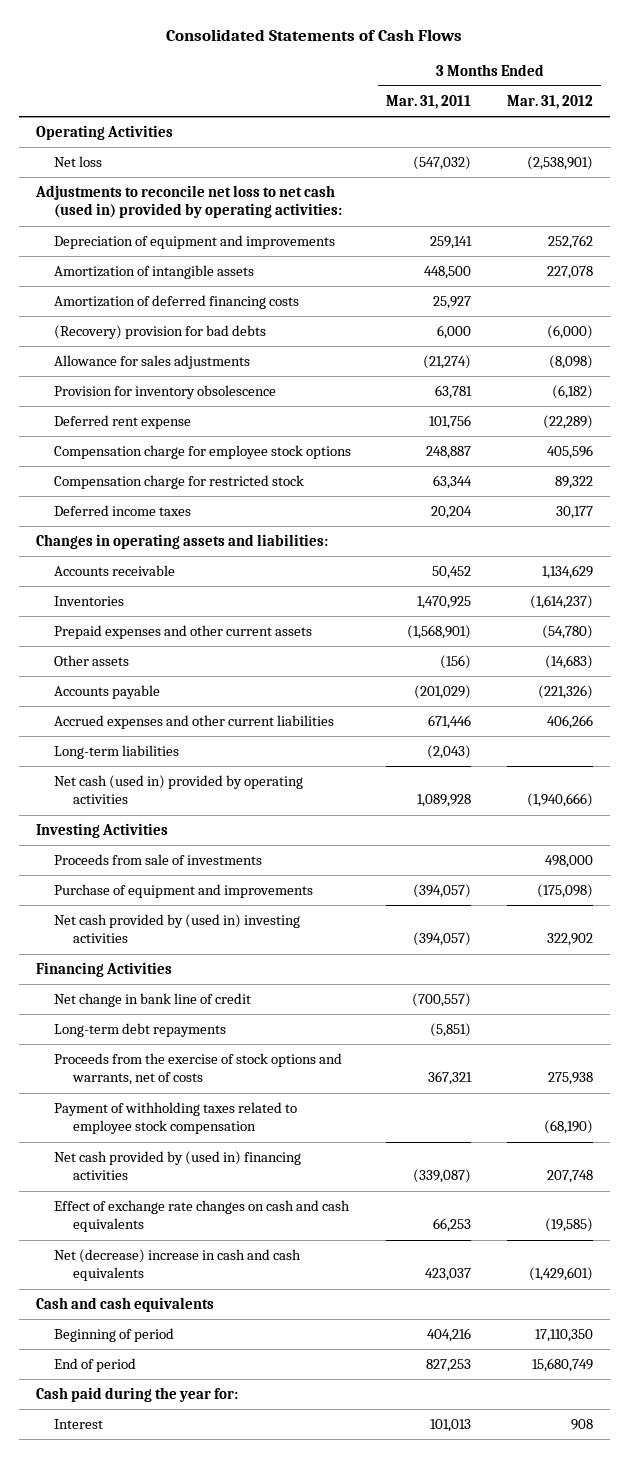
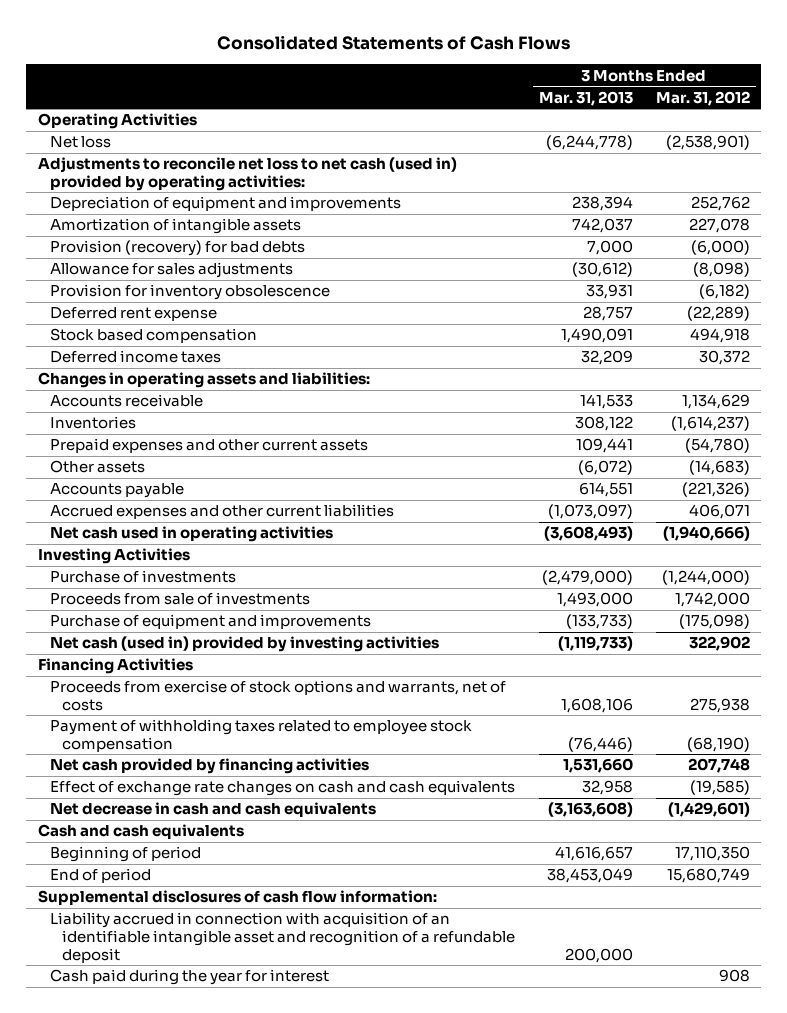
[386,94,472,109] Mar. 31, 2011 -> none
none -> [538,90,633,106] Mar. 31, 2013
[54,295,300,310] Amortization of deferred financing costs -> none
[54,325,267,340] (Recovery) provision for bad debts -> [50,240,306,257] Provision (recovery) for bad debts
[54,445,352,460] Compensation charge for employee stock options -> none
[54,475,305,490] Compensation charge for restricted stock -> none
none -> [50,328,258,344] Stock based compensation
[555,506,593,520] 30,177 -> [698,350,750,366] 30,372
[54,745,180,760] Long-term liabilities -> none
[546,715,593,730] 406,266 -> [688,504,750,520] 406,071
[54,775,304,805] Net cash (used in) provided by operating activities -> [50,526,334,543] Net cash used in operating activities
none -> [50,570,237,584] Purchase of investments
[544,855,593,869] 498,000 -> [674,592,750,608] 1,742,000
[54,914,301,944] Net cash provided by (used in) investing activities -> [50,636,440,653] Net cash (used in) provided by investing activities
[54,993,252,1008] Net change in bank line of credit -> none
[54,1023,227,1038] Long-term debt repayments -> none
[54,1053,343,1086] Proceeds from the exercise of stock options and warrants, net of costs -> [50,680,507,711] Proceeds from exercise of stock options and warrants, net of costs
[54,1151,302,1181] Net cash provided by (used in) financing activities -> [50,758,370,775] Net cash provided by financing activities
[54,1249,302,1282] Net (decrease) increase in cash and cash equivalents -> [50,802,377,818] Net decrease in cash and cash equivalents
[36,1387,239,1403] Cash paid during the year for: -> none
none -> [37,890,437,906] Supplemental disclosures of cash flow information:
none -> [50,912,516,963] Liability accrued in connection with acquisition of an identifiable intangible asset and recognition of a refundable deposit
[54,1419,104,1430] Interest -> [50,969,330,986] Cash paid during the year for interest

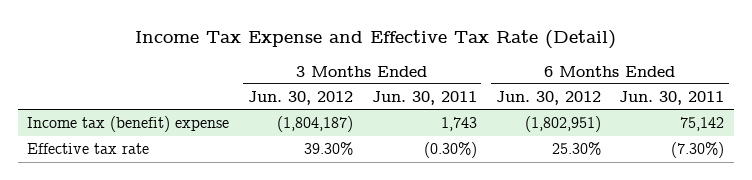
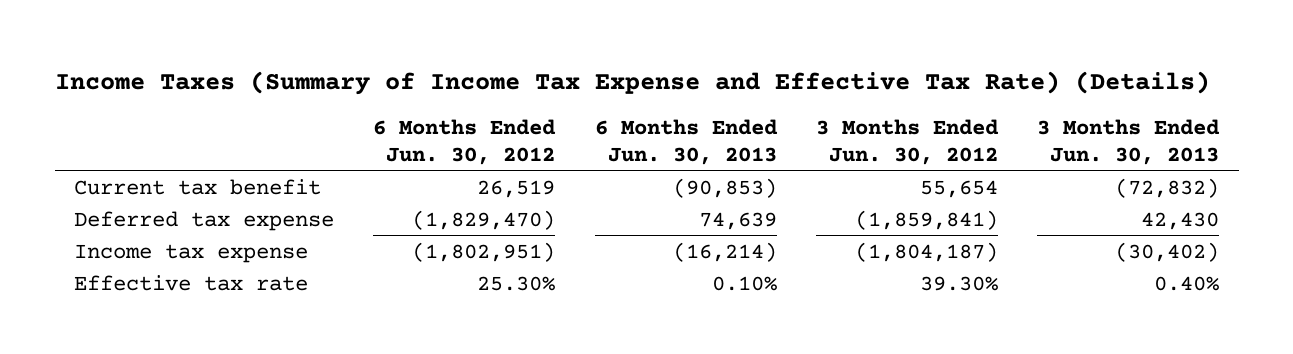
[134,29,616,49] Income Tax Expense and Effective Tax Rate (Detail) -> [54,71,1210,96] Income Taxes (Summary of Income Tax Expense and Effective Tax Rate) (Details)
[371,91,477,106] Jun. 30, 2011 -> none
[619,91,725,106] Jun. 30, 2011 -> none
none -> [594,119,778,165] 6 Months Ended Jun. 30, 2013
none -> [1037,119,1221,165] 3 Months Ended Jun. 30, 2013
none -> [74,178,322,195] Current tax benefit
none -> [74,210,335,231] Deferred tax expense
[27,116,230,133] Income tax (benefit) expense -> [74,243,309,263] Income tax expense

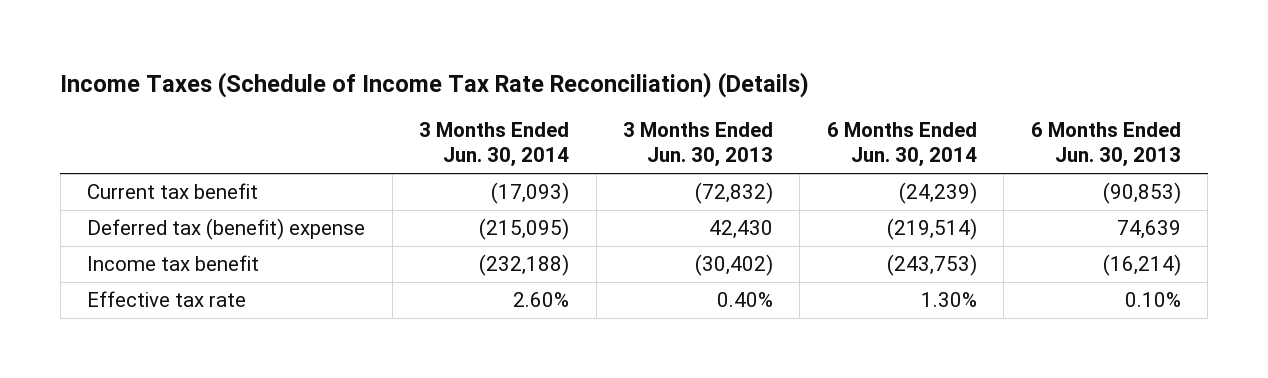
[54,71,1210,96] Income Taxes (Summary of Income Tax Expense and Effective Tax Rate) (Details) -> [60,71,810,98] Income Taxes (Schedule of Income Tax Rate Reconciliation) (Details)
[373,119,557,165] 6 Months Ended Jun. 30, 2012 -> none
[815,119,999,165] 3 Months Ended Jun. 30, 2012 -> none
none -> [419,122,570,168] 3 Months Ended Jun. 30, 2014
none -> [826,122,977,168] 6 Months Ended Jun. 30, 2014
[74,210,335,231] Deferred tax expense -> [87,218,366,241] Deferred tax (benefit) expense
[74,243,309,263] Income tax expense -> [87,255,260,272] Income tax benefit

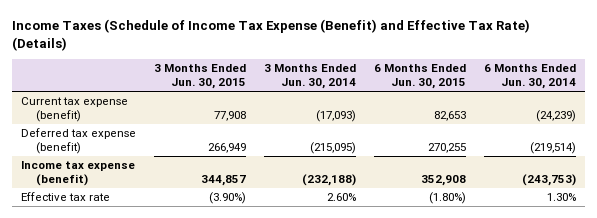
[60,71,810,98] Income Taxes (Schedule of Income Tax Rate Reconciliation) (Details) -> [12,19,531,51] Income Taxes (Schedule of Income Tax Expense (Benefit) and Effective Tax Rate) (Details)
[622,122,773,168] 3 Months Ended Jun. 30, 2013 -> none
[1030,122,1181,168] 6 Months Ended Jun. 30, 2013 -> none
none -> [154,64,247,90] 3 Months Ended Jun. 30, 2015
none -> [374,64,467,90] 6 Months Ended Jun. 30, 2015
[87,183,259,200] Current tax benefit -> [21,97,129,123] Current tax expense (benefit)
[87,218,366,241] Deferred tax (benefit) expense -> [21,128,137,155] Deferred tax expense (benefit)
[87,255,260,272] Income tax benefit -> [21,161,136,187] Income tax expense (benefit)

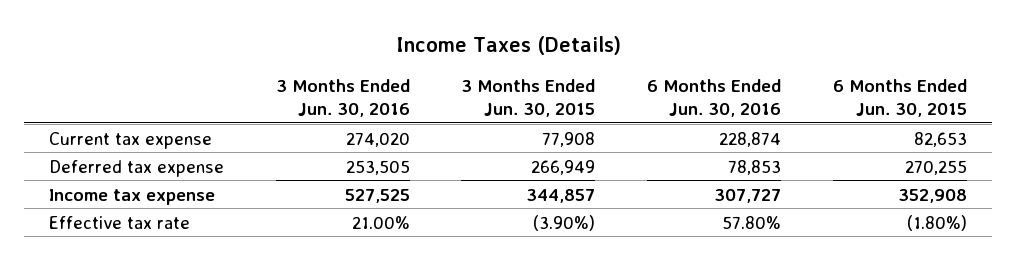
[12,19,531,51] Income Taxes (Schedule of Income Tax Expense (Benefit) and Effective Tax Rate) (Details) -> [395,36,621,56] Income Taxes (Details)
[264,64,357,90] 3 Months Ended Jun. 30, 2014 -> none
[483,64,576,90] 6 Months Ended Jun. 30, 2014 -> none
none -> [275,78,410,117] 3 Months Ended Jun. 30, 2016
none -> [647,78,782,117] 6 Months Ended Jun. 30, 2016
[21,97,129,123] Current tax expense (benefit) -> [49,131,213,149] Current tax expense
[21,128,137,155] Deferred tax expense (benefit) -> [49,159,225,177] Deferred tax expense
[21,161,136,187] Income tax expense (benefit) -> [49,188,216,205] Income tax expense

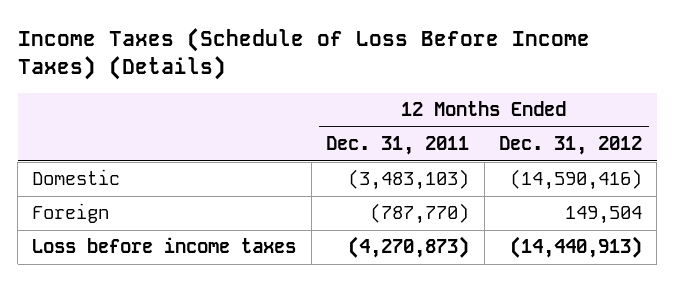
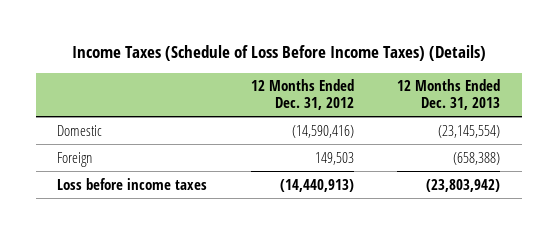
[326,136,470,156] Dec. 31, 2011 -> none
none -> [397,79,501,111] 12 Months Ended Dec. 31, 2013
[564,206,642,225] 149,504 -> [314,151,354,165] 149,503

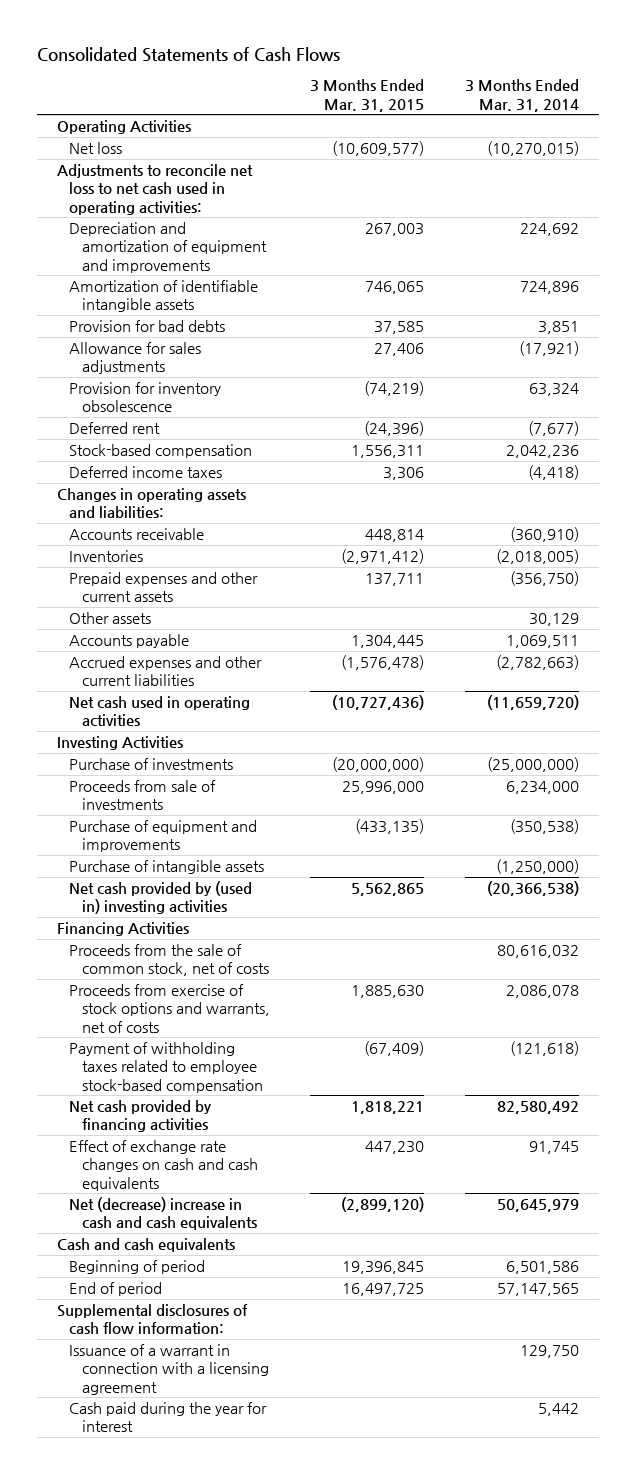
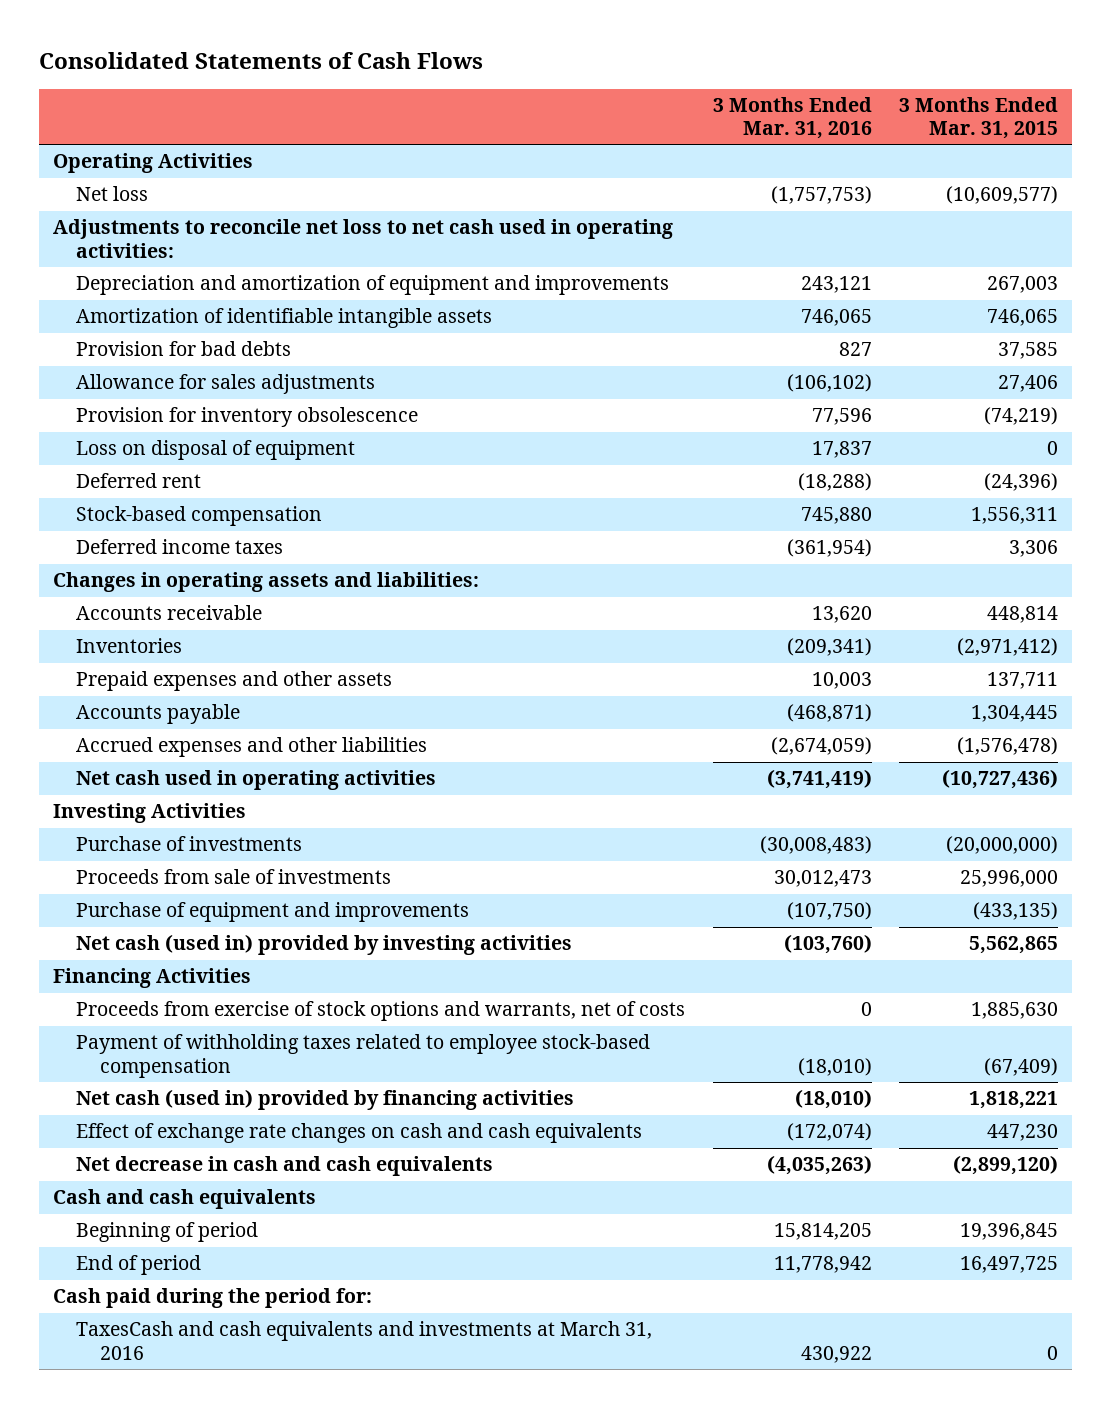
[464,79,579,112] 3 Months Ended Mar. 31, 2014 -> none
none -> [712,96,872,140] 3 Months Ended Mar. 31, 2016
none -> [76,440,356,461] Loss on disposal of equipment
[69,612,152,625] Other assets -> none
[69,572,259,603] Prepaid expenses and other current assets -> [76,671,393,692] Prepaid expenses and other assets
[69,656,263,687] Accrued expenses and other current liabilities -> [76,737,428,758] Accrued expenses and other liabilities
[69,860,265,875] Purchase of intangible assets -> none
[69,881,253,915] Net cash provided by (used in) investing activities -> [76,934,573,956] Net cash (used in) provided by investing activities
[69,944,269,977] Proceeds from the sale of common stock, net of costs -> none
[69,1100,213,1133] Net cash provided by financing activities -> [76,1089,575,1111] Net cash (used in) provided by financing activities
[69,1197,257,1231] Net (decrease) increase in cash and cash equivalents -> [76,1156,494,1177] Net decrease in cash and cash equivalents
[69,1344,269,1395] Issuance of a warrant in connection with a licensing agreement -> none
[69,1402,268,1433] Cash paid during the year for interest -> none
[56,1304,248,1335] Supplemental disclosures of cash flow information: -> [52,1288,372,1309] Cash paid during the period for:
none -> [76,1321,653,1360] TaxesCash and cash equivalents and investments at March 31, 2016

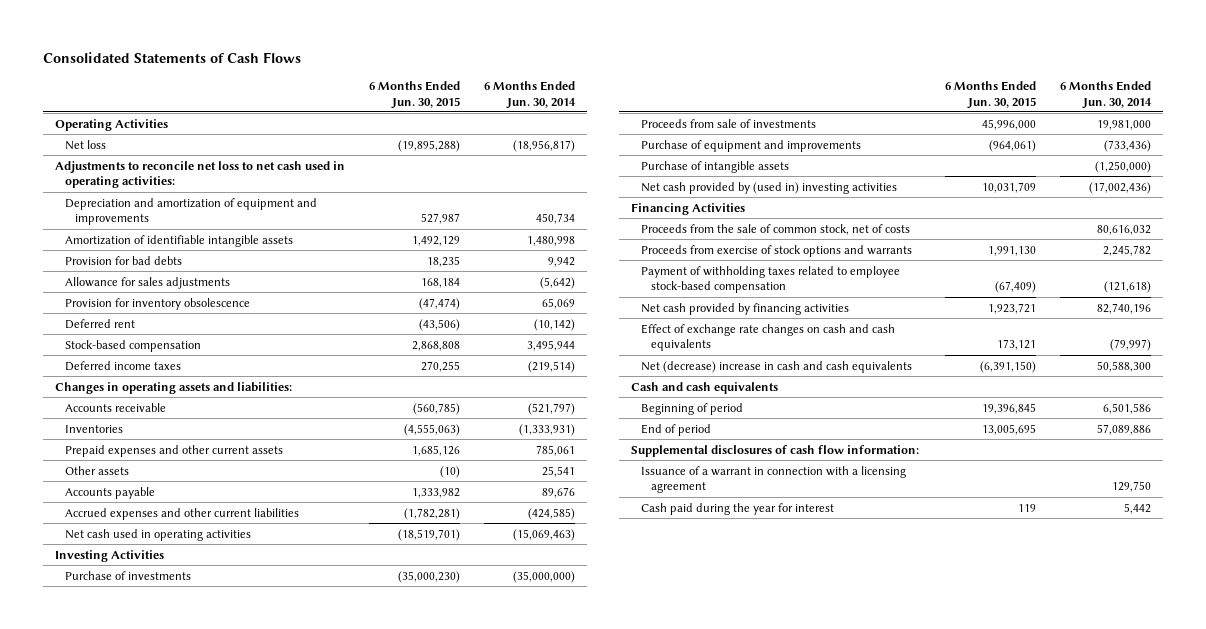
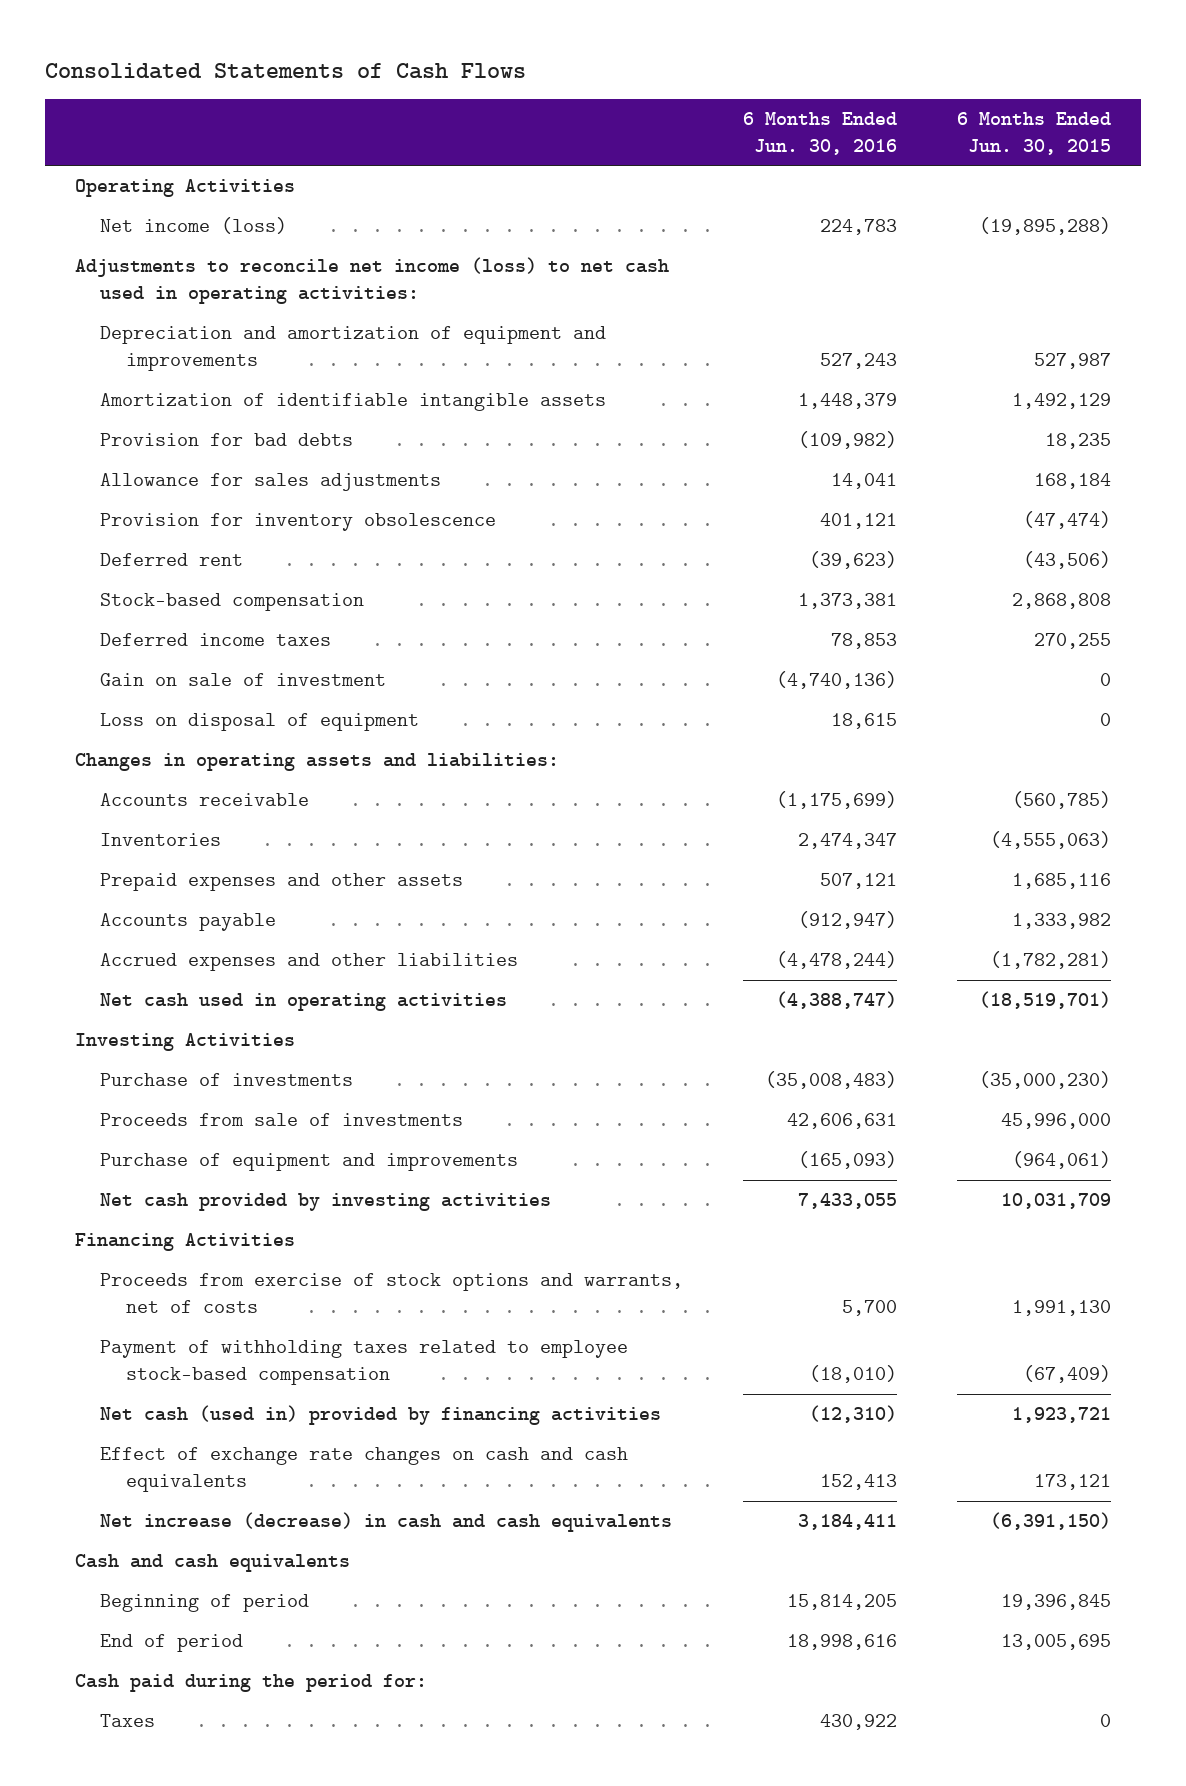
[484,80,577,109] 6 Months Ended Jun. 30, 2014 -> none
none -> [743,111,898,155] 6 Months Ended Jun. 30, 2016
[65,139,107,150] Net loss -> [100,217,288,235] Net income (loss)
[55,160,346,189] Adjustments to reconcile net loss to net cash used in operating activities: -> [74,257,669,305] Adjustments to reconcile net income (loss) to net cash used in operating activities:
none -> [100,673,387,687] Gain on sale of investment
none -> [100,713,420,732] Loss on disposal of equipment
[65,465,130,475] Other assets -> none
[65,444,284,457] Prepaid expenses and other current assets -> [100,873,464,892] Prepaid expenses and other assets
[412,444,461,456] 1,685,126 -> [1012,873,1112,890] 1,685,116
[65,507,300,520] Accrued expenses and other current liabilities -> [100,953,519,972] Accrued expenses and other liabilities
[640,160,789,173] Purchase of intangible assets -> none
[640,181,897,194] Net cash provided by (used in) investing activities -> [100,1193,552,1212] Net cash provided by investing activities
[640,223,910,235] Proceeds from the sale of common stock, net of costs -> none
[640,244,912,257] Proceeds from exercise of stock options and warrants -> [100,1273,684,1314] Proceeds from exercise of stock options and warrants, net of costs
[640,302,849,315] Net cash provided by financing activities -> [100,1405,662,1426] Net cash (used in) provided by financing activities
[640,360,912,373] Net (decrease) increase in cash and cash equivalents -> [100,1512,673,1533] Net increase (decrease) in cash and cash equivalents
[640,465,906,494] Issuance of a warrant in connection with a licensing agreement -> none
[640,502,834,515] Cash paid during the year for interest -> none
[630,444,919,457] Supplemental disclosures of cash flow information: -> [74,1674,427,1693] Cash paid during the period for:
none -> [100,1714,156,1728] Taxes

